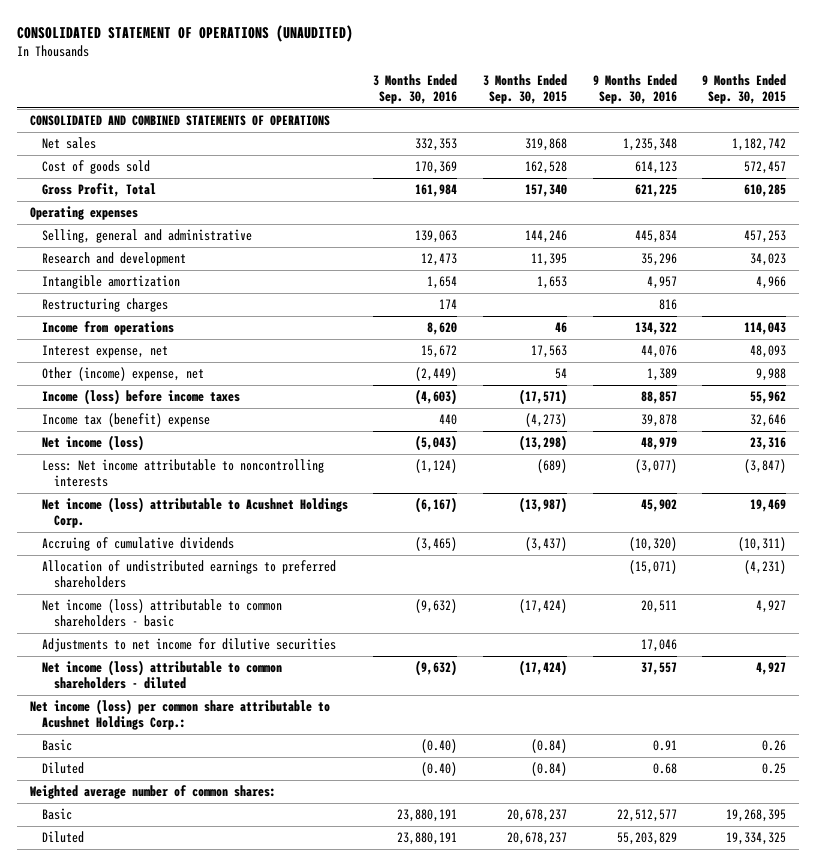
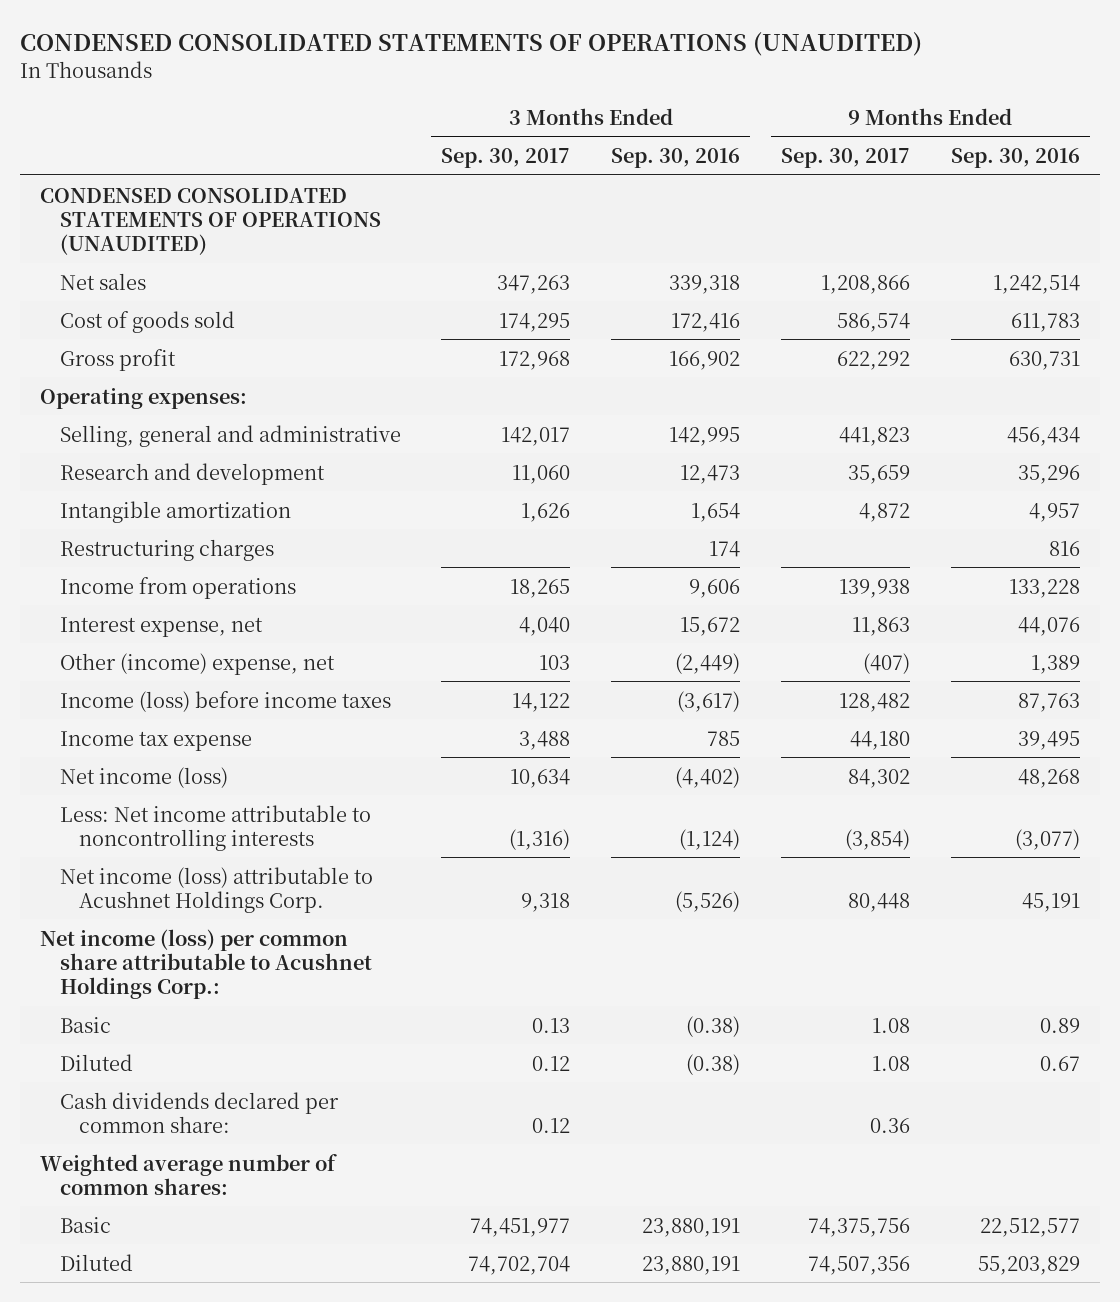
[17,24,354,42] CONSOLIDATED STATEMENT OF OPERATIONS (UNAUDITED) -> [19,32,922,57] CONDENSED CONSOLIDATED STATEMENTS OF OPERATIONS (UNAUDITED)
[483,74,568,104] 3 Months Ended Sep. 30, 2015 -> none
[702,74,787,104] 9 Months Ended Sep. 30, 2015 -> none
none -> [441,148,571,169] Sep. 30, 2017
none -> [780,148,910,169] Sep. 30, 2017
[29,115,330,127] CONSOLIDATED AND COMBINED STATEMENTS OF OPERATIONS -> [40,187,381,255] CONDENSED CONSOLIDATED STATEMENTS OF OPERATIONS (UNAUDITED)
[415,138,458,152] 332,353 -> [669,274,741,294] 339,318
[622,138,677,152] 1,235,348 -> [992,274,1080,294] 1,242,514
[415,161,458,175] 170,369 -> [671,312,741,332] 172,416
[634,161,677,175] 614,123 -> [1010,312,1080,332] 611,783
[41,183,156,198] Gross Profit, Total -> [59,348,176,371] Gross profit
[415,184,458,198] 161,984 -> [669,350,741,370] 166,902
[634,184,677,198] 621,225 -> [1008,350,1080,370] 630,731
[29,206,138,221] Operating expenses -> [40,387,248,409] Operating expenses:
[415,230,458,244] 139,063 -> [669,426,741,446] 142,995
[634,230,677,244] 445,834 -> [1006,426,1080,446] 456,434
[427,322,458,336] 8,620 -> [689,578,741,598] 9,606
[634,322,677,336] 134,322 -> [1008,578,1080,598] 133,228
[415,389,458,406] (4,603) -> [677,690,741,712] (3,617)
[640,391,677,405] 88,857 -> [1017,692,1080,712] 87,763
[41,413,210,428] Income tax (benefit) expense -> [59,730,252,751] Income tax expense
[439,414,458,426] 440 -> [707,730,741,746] 785
[640,414,677,428] 39,878 -> [1017,730,1080,750] 39,495
[415,435,458,452] (5,043) -> [675,766,741,788] (4,402)
[640,437,677,451] 48,979 -> [1017,768,1080,788] 48,268
[41,537,234,552] Accruing of cumulative dividends -> none
[41,560,336,589] Allocation of undistributed earnings to preferred shareholders -> none
[41,599,282,628] Net income (loss) attributable to common shareholders - basic -> none
[41,638,336,653] Adjustments to net income for dilutive securities -> none
[41,660,282,690] Net income (loss) attributable to common shareholders - diluted -> none
[415,497,458,514] (6,167) -> [675,890,741,912] (5,526)
[640,499,677,513] 45,902 -> [1021,892,1080,912] 45,191
[421,739,458,754] (0.40) -> [686,1015,741,1037] (0.38)
[652,740,677,752] 0.91 -> [1039,1017,1080,1033] 0.89
[421,762,458,777] (0.40) -> [686,1053,741,1075] (0.38)
[652,763,677,775] 0.68 -> [1039,1055,1080,1071] 0.67
none -> [59,1091,339,1133] Cash dividends declared per common share:

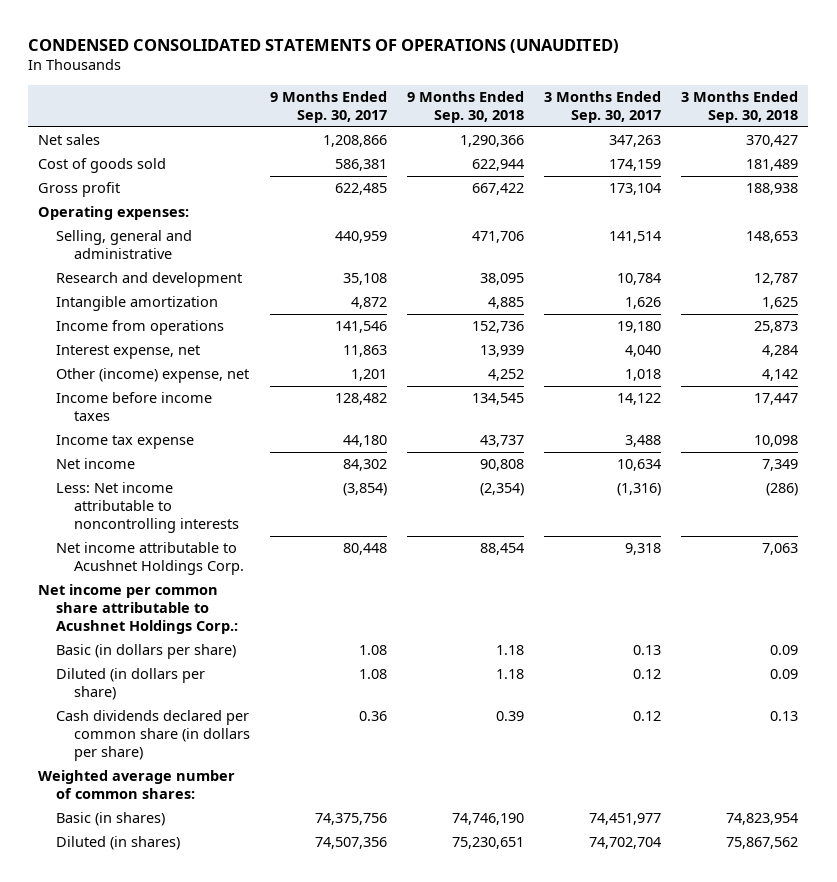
[611,148,741,169] Sep. 30, 2016 -> none
[950,148,1080,169] Sep. 30, 2016 -> none
none -> [407,90,525,123] 9 Months Ended Sep. 30, 2018
none -> [681,90,799,123] 3 Months Ended Sep. 30, 2018
[40,187,381,255] CONDENSED CONSOLIDATED STATEMENTS OF OPERATIONS (UNAUDITED) -> none
[499,312,571,332] 174,295 -> [609,159,662,172] 174,159
[836,312,910,332] 586,574 -> [335,159,388,172] 586,381
[499,350,571,370] 172,968 -> [609,183,662,196] 173,104
[836,350,910,370] 622,292 -> [335,183,388,196] 622,485
[501,426,571,446] 142,017 -> [609,231,662,244] 141,514
[838,426,910,446] 441,823 -> [335,231,388,244] 440,959
[512,464,571,484] 11,060 -> [617,273,662,286] 10,784
[847,464,910,484] 35,659 -> [343,273,388,286] 35,108
[59,538,274,561] Restructuring charges -> none
[510,578,571,598] 18,265 -> [617,321,662,334] 19,180
[838,578,910,598] 139,938 -> [335,321,388,334] 141,546
[539,654,571,670] 103 -> [625,369,662,382] 1,018
[862,652,910,674] (407) -> [351,369,388,382] 1,201
[59,690,391,712] Income (loss) before income taxes -> [56,392,213,422] Income before income taxes
[59,766,228,788] Net income (loss) -> [56,458,136,470] Net income
[59,866,373,913] Net income (loss) attributable to Acushnet Holdings Corp. -> [56,542,245,576] Net income attributable to Acushnet Holdings Corp.
[40,928,372,999] Net income (loss) per common share attributable to Acushnet Holdings Corp.: -> [38,584,239,635] Net income per common share attributable to Acushnet Holdings Corp.:
[59,1016,111,1033] Basic -> [56,644,237,660] Basic (in dollars per share)
[59,1053,133,1071] Diluted -> [56,668,206,701] Diluted (in dollars per share)
[59,1091,339,1133] Cash dividends declared per common share: -> [56,710,251,762] Cash dividends declared per common share (in dollars per share)
[59,1216,111,1233] Basic -> [56,812,166,827] Basic (in shares)
[59,1253,133,1271] Diluted -> [56,836,181,851] Diluted (in shares)

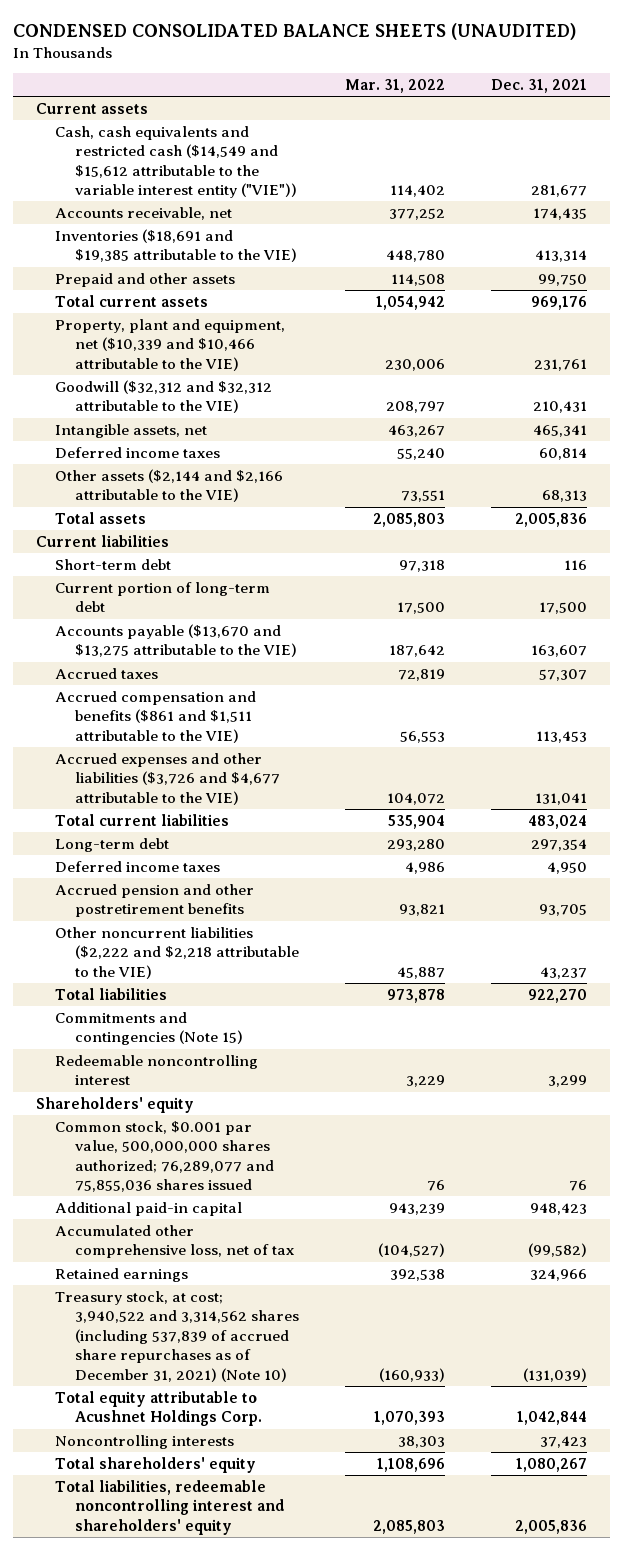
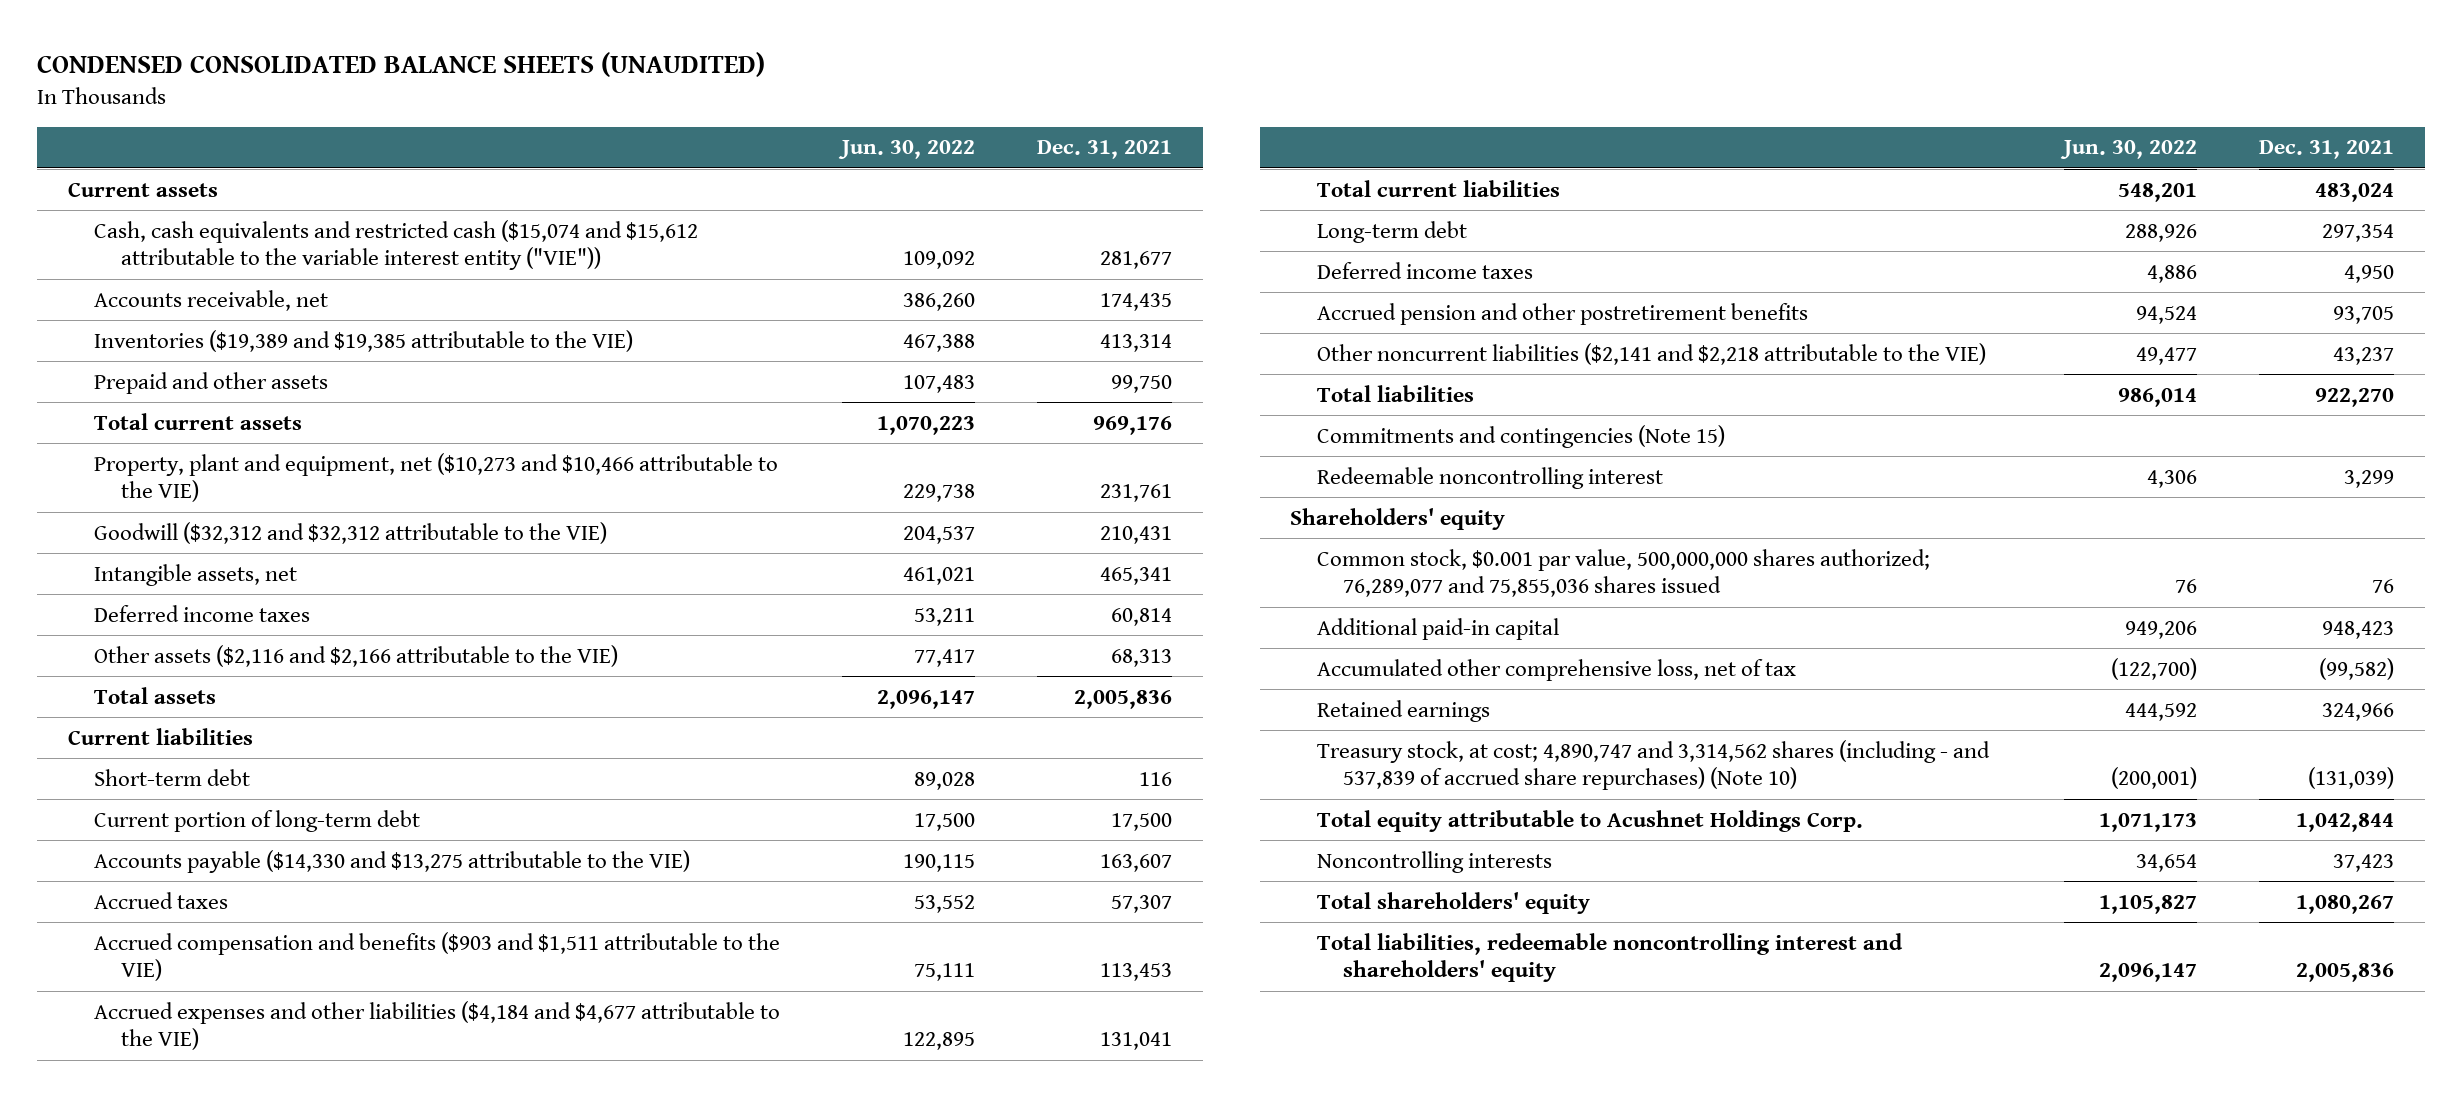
[345,79,446,94] Mar. 31, 2022 -> none
none -> [838,140,976,160] Jun. 30, 2022
[55,125,297,199] Cash, cash equivalents and restricted cash ($14,549 and $15,612 attributable to the variable interest entity ("VIE")) -> [94,219,699,271] Cash, cash equivalents and restricted cash ($15,074 and $15,612 attributable to the variable interest entity ("VIE"))
[55,228,297,263] Inventories ($18,691 and $19,385 attributable to the VIE) -> [94,329,634,352] Inventories ($19,389 and $19,385 attributable to the VIE)
[55,318,286,371] Property, plant and equipment, net ($10,339 and $10,466 attributable to the VIE) -> [94,452,779,503] Property, plant and equipment, net ($10,273 and $10,466 attributable to the VIE)
[55,468,284,503] Other assets ($2,144 and $2,166 attributable to the VIE) -> [94,644,619,667] Other assets ($2,116 and $2,166 attributable to the VIE)
[55,623,297,658] Accounts payable ($13,670 and $13,275 attributable to the VIE) -> [94,849,691,873] Accounts payable ($14,330 and $13,275 attributable to the VIE)
[55,690,257,743] Accrued compensation and benefits ($861 and $1,511 attributable to the VIE) -> [94,931,781,982] Accrued compensation and benefits ($903 and $1,511 attributable to the VIE)
[55,752,280,805] Accrued expenses and other liabilities ($3,726 and $4,677 attributable to the VIE) -> [94,1000,781,1051] Accrued expenses and other liabilities ($4,184 and $4,677 attributable to the VIE)
[55,926,299,979] Other noncurrent liabilities ($2,222 and $2,218 attributable to the VIE) -> [1316,342,1986,365] Other noncurrent liabilities ($2,141 and $2,218 attributable to the VIE)
[55,1290,299,1382] Treasury stock, at cost; 3,940,522 and 3,314,562 shares (including 537,839 of accrued share repurchases as of December 31, 2021) (Note 10) -> [1316,739,1990,791] Treasury stock, at cost; 4,890,747 and 3,314,562 shares (including - and 537,839 of accrued share repurchases) (Note 10)

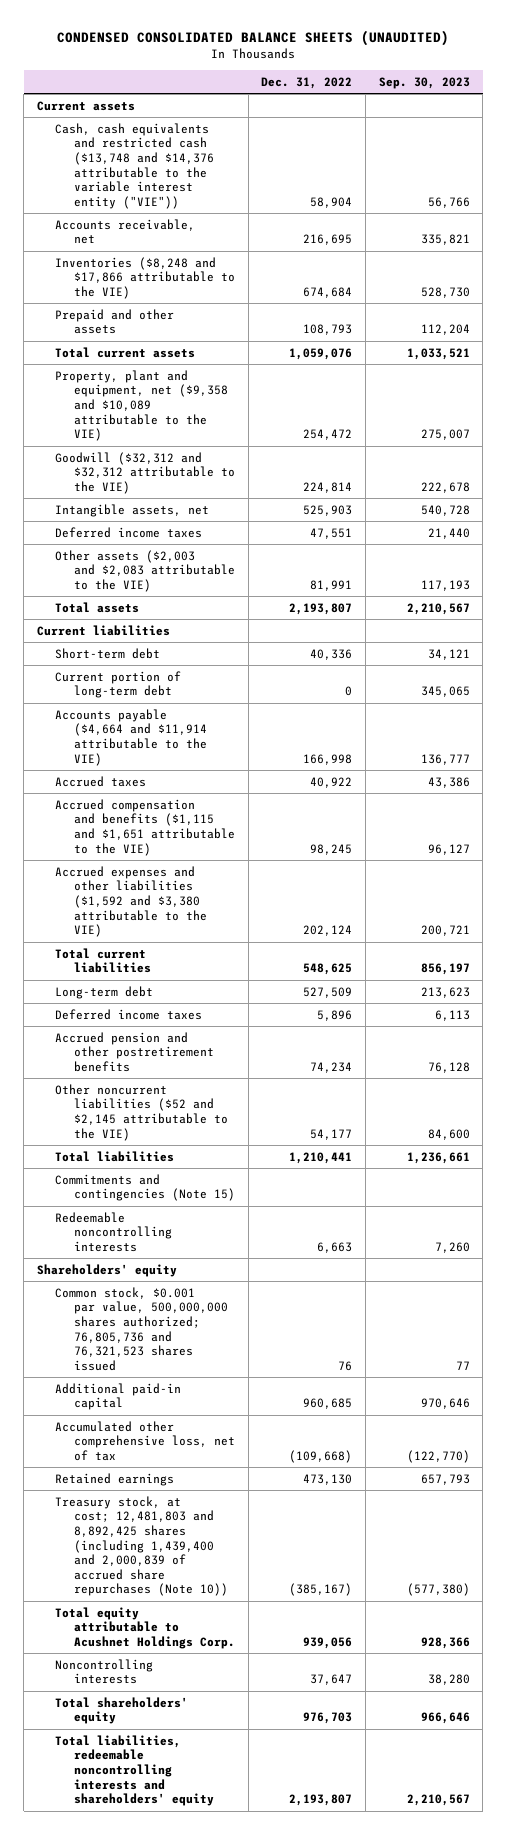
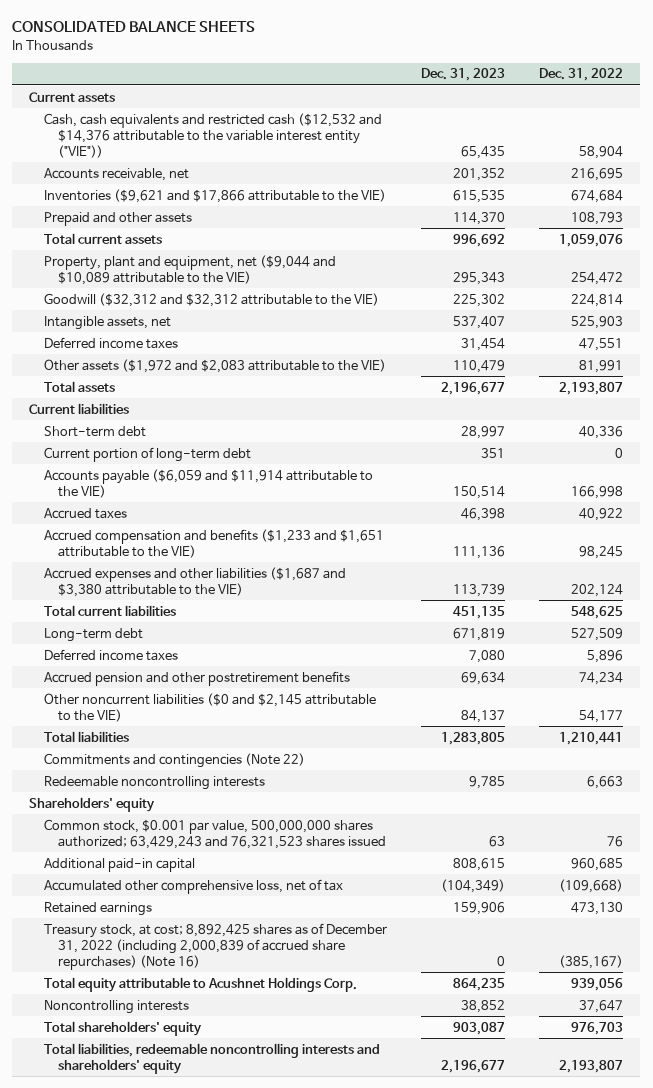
[57,30,450,47] CONDENSED CONSOLIDATED BALANCE SHEETS (UNAUDITED) -> [12,21,256,33] CONSOLIDATED BALANCE SHEETS
[378,76,470,89] Sep. 30, 2023 -> none
none -> [421,68,506,82] Dec. 31, 2023
[55,122,215,209] Cash, cash equivalents and restricted cash ($13,748 and $14,376 attributable to the variable interest entity ("VIE")) -> [43,112,382,158] Cash, cash equivalents and restricted cash ($12,532 and $14,376 attributable to the variable interest entity ("VIE"))
[55,256,236,300] Inventories ($8,248 and $17,866 attributable to the VIE) -> [43,188,386,203] Inventories ($9,621 and $17,866 attributable to the VIE)
[55,369,229,442] Property, plant and equipment, net ($9,358 and $10,089 attributable to the VIE) -> [43,254,336,285] Property, plant and equipment, net ($9,044 and $10,089 attributable to the VIE)
[55,549,236,593] Other assets ($2,003 and $2,083 attributable to the VIE) -> [43,358,386,373] Other assets ($1,972 and $2,083 attributable to the VIE)
[55,708,208,766] Accounts payable ($4,664 and $11,914 attributable to the VIE) -> [43,468,373,498] Accounts payable ($6,059 and $11,914 attributable to the VIE)
[55,798,236,856] Accrued compensation and benefits ($1,115 and $1,651 attributable to the VIE) -> [43,528,384,558] Accrued compensation and benefits ($1,233 and $1,651 attributable to the VIE)
[55,865,208,938] Accrued expenses and other liabilities ($1,592 and $3,380 attributable to the VIE) -> [43,566,346,597] Accrued expenses and other liabilities ($1,687 and $3,380 attributable to the VIE)
[55,1083,229,1141] Other noncurrent liabilities ($52 and $2,145 attributable to the VIE) -> [43,692,376,722] Other noncurrent liabilities ($0 and $2,145 attributable to the VIE)
[55,1173,236,1202] Commitments and contingencies (Note 15) -> [43,752,305,768] Commitments and contingencies (Note 22)
[55,1286,229,1371] Common stock, $0.001 par value, 500,000,000 shares authorized; 76,805,736 and 76,321,523 shares issued -> [43,818,387,849] Common stock, $0.001 par value, 500,000,000 shares authorized; 63,429,243 and 76,321,523 shares issued
[55,1495,229,1597] Treasury stock, at cost; 12,481,803 and 8,892,425 shares (including 1,439,400 and 2,000,839 of accrued share repurchases (Note 10)) -> [43,922,387,970] Treasury stock, at cost; 8,892,425 shares as of December 31, 2022 (including 2,000,839 of accrued share repurchases) (Note 16)

